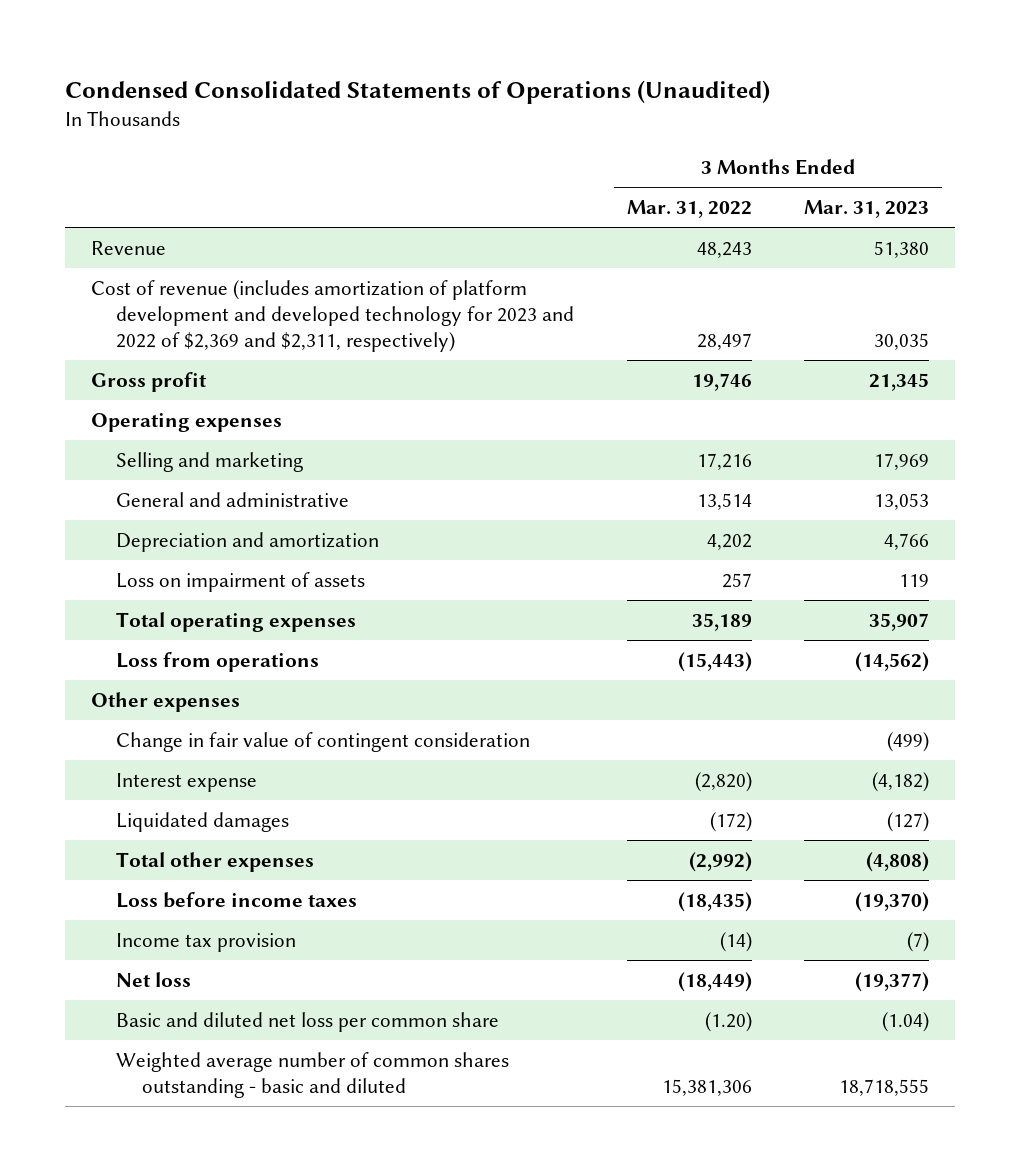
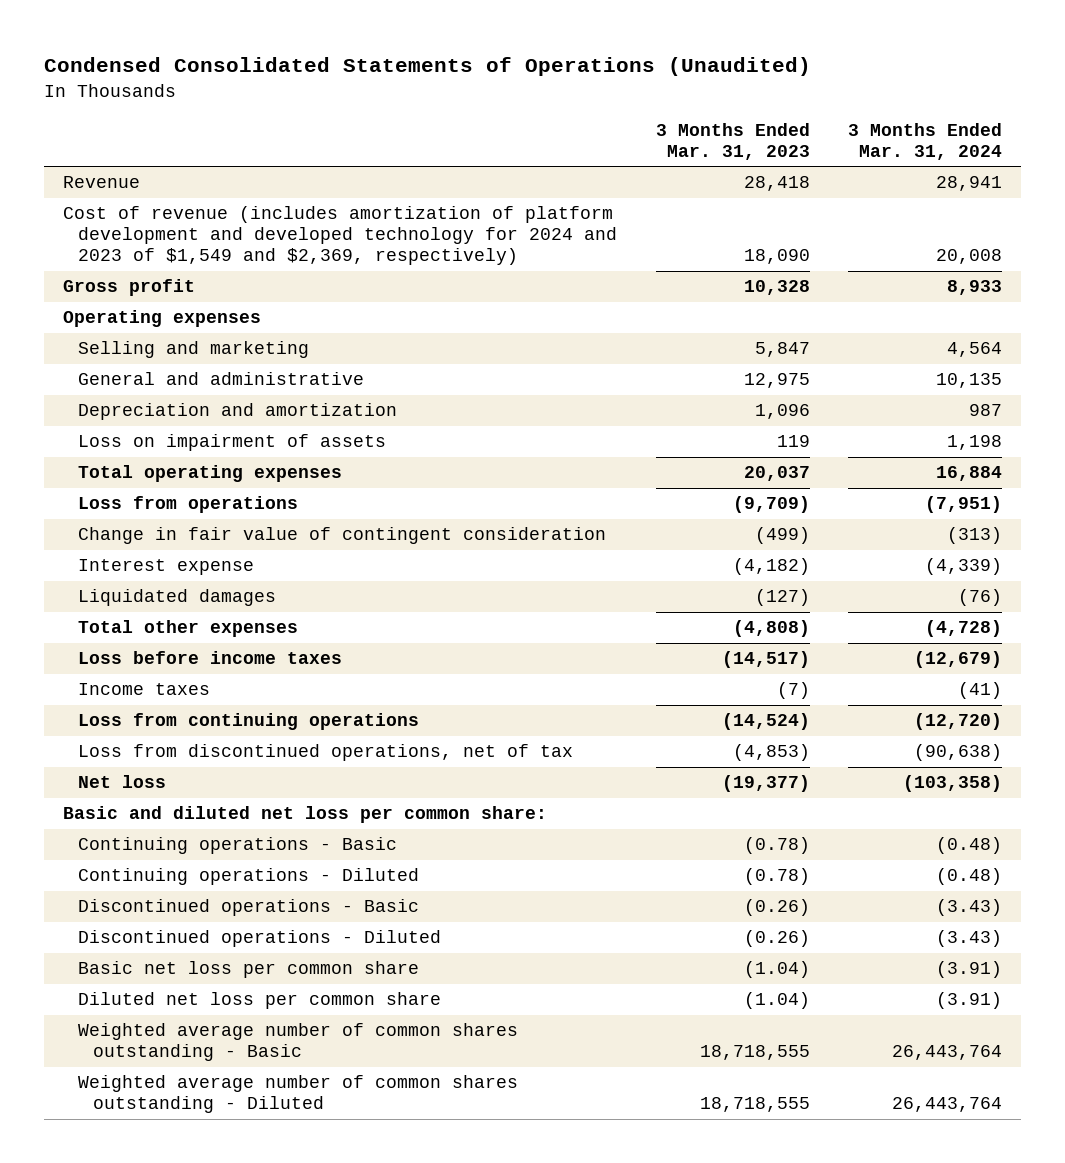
[626,199,752,218] Mar. 31, 2022 -> none
none -> [848,123,1003,161] 3 Months Ended Mar. 31, 2024
[873,240,929,258] 51,380 -> [743,176,810,192] 28,418
[90,279,575,352] Cost of revenue (includes amortization of platform development and developed technology for 2023 and 2022 of $2,369 and $2,311, respectively) -> [63,206,618,266] Cost of revenue (includes amortization of platform development and developed technology for 2024 and 2023 of $1,549 and $2,369, respectively)
[873,332,929,350] 30,035 -> [743,249,810,265] 18,090
[868,372,929,391] 21,345 -> [743,280,810,296] 10,328
[873,452,929,470] 17,969 -> [754,342,810,358] 5,847
[873,492,929,510] 13,053 -> [743,373,810,389] 12,975
[883,532,929,550] 4,766 -> [754,404,810,420] 1,096
[90,691,240,712] Other expenses -> none
[868,612,929,631] 35,907 -> [743,466,810,482] 20,037
[854,651,929,672] (14,562) -> [732,496,810,514] (9,709)
[854,891,929,912] (19,370) -> [721,651,810,669] (14,517)
[116,932,297,952] Income tax provision -> [78,683,211,696] Income taxes
none -> [78,713,420,731] Loss from continuing operations
none -> [78,744,574,762] Loss from discontinued operations, net of tax
none -> [63,806,548,824] Basic and diluted net loss per common share:
none -> [78,837,398,855] Continuing operations - Basic
none -> [78,868,420,886] Continuing operations - Diluted
none -> [78,899,420,917] Discontinued operations - Basic
none -> [78,930,442,948] Discontinued operations - Diluted
[116,1011,500,1032] Basic and diluted net loss per common share -> [78,961,420,979] Basic net loss per common share
none -> [78,992,442,1010] Diluted net loss per common share
[116,1051,510,1098] Weighted average number of common shares outstanding - basic and diluted -> [78,1023,519,1062] Weighted average number of common shares outstanding - Basic
none -> [78,1075,519,1114] Weighted average number of common shares outstanding - Diluted

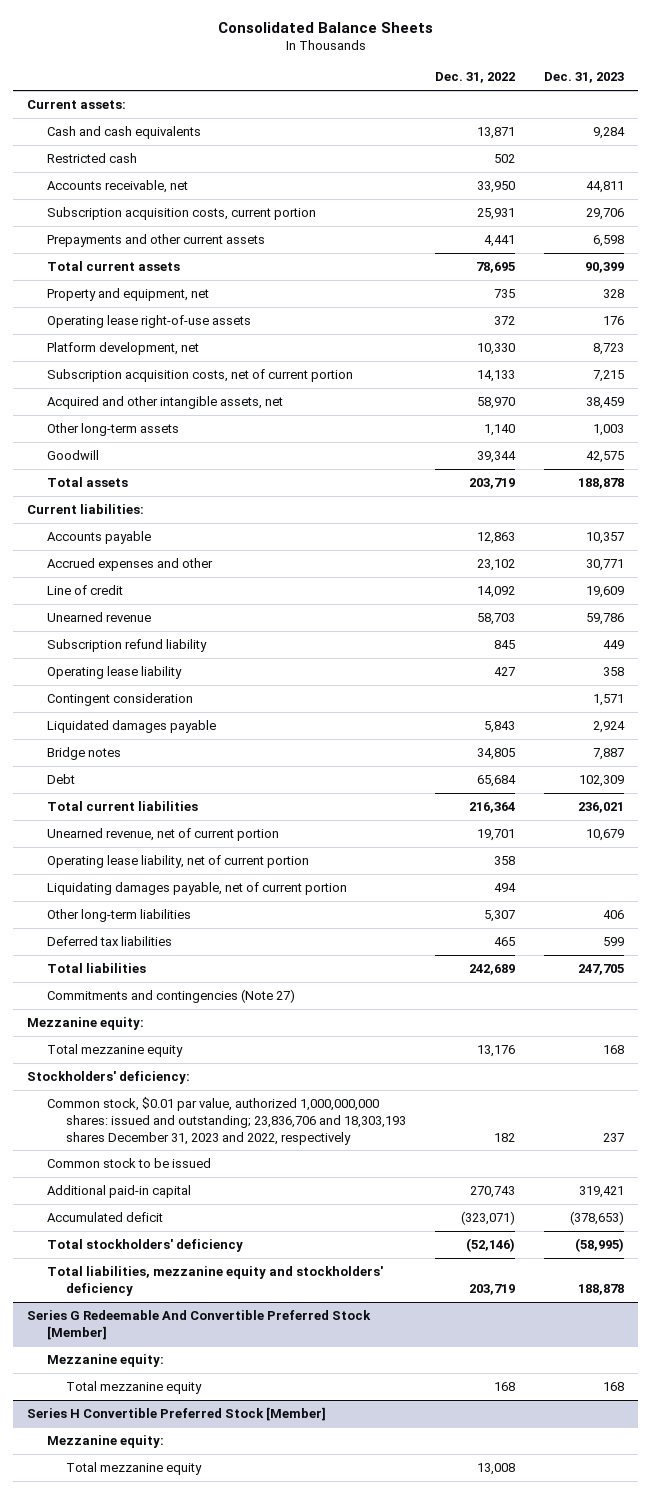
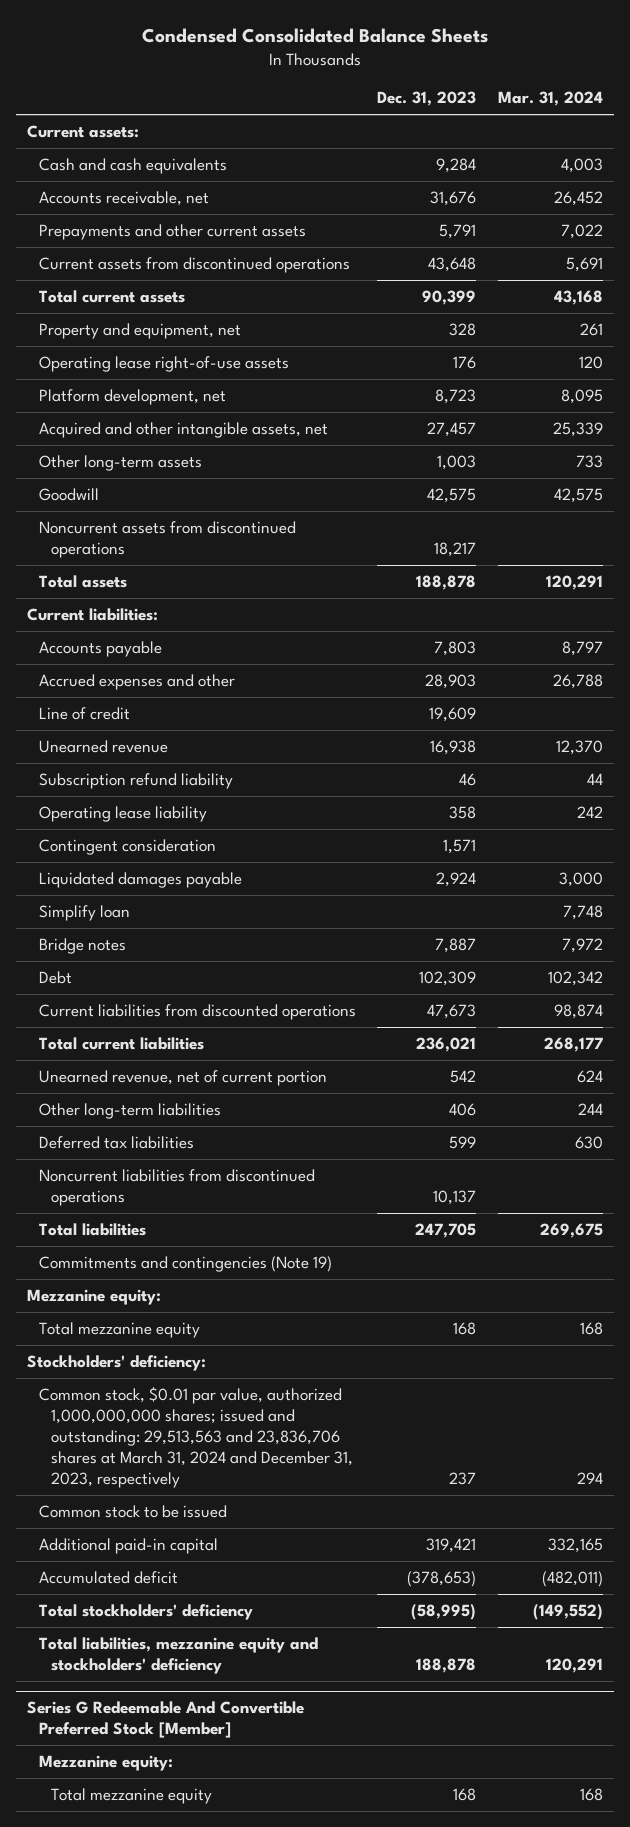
[217,21,433,33] Consolidated Balance Sheets -> [141,27,488,43] Condensed Consolidated Balance Sheets
[435,72,516,84] Dec. 31, 2022 -> none
none -> [497,91,603,107] Mar. 31, 2024
[46,152,137,163] Restricted cash -> none
[46,206,316,220] Subscription acquisition costs, current portion -> none
[585,180,624,193] 44,811 -> [430,190,477,206] 31,676
[592,234,624,247] 6,598 -> [439,223,477,239] 5,791
none -> [38,256,350,273] Current assets from discontinued operations
[46,368,353,382] Subscription acquisition costs, net of current portion -> none
[585,396,624,409] 38,459 -> [427,421,477,437] 27,457
none -> [38,520,296,558] Noncurrent assets from discontinued operations
[585,531,624,544] 10,357 -> [434,640,477,656] 7,803
[585,558,624,571] 30,771 -> [425,673,477,689] 28,903
[585,612,624,625] 59,786 -> [430,739,477,755] 16,938
[602,639,624,649] 449 -> [459,772,477,786] 46
none -> [38,904,130,921] Simplify loan
none -> [38,1003,356,1020] Current liabilities from discounted operations
[46,854,309,868] Operating lease liability, net of current portion -> none
[46,881,347,895] Liquidating damages payable, net of current portion -> none
[585,828,624,841] 10,679 -> [450,1069,477,1083] 542
none -> [38,1168,315,1206] Noncurrent liabilities from discontinued operations
[46,988,295,1003] Commitments and contingencies (Note 27) -> [38,1255,332,1272] Commitments and contingencies (Note 19)
[46,1096,407,1145] Common stock, $0.01 par value, authorized 1,000,000,000 shares: issued and outstanding; 23,836,706 and 18,303,193 shares December 31, 2023 and 2022, respectively -> [38,1385,353,1488] Common stock, $0.01 par value, authorized 1,000,000,000 shares; issued and outstanding: 29,513,563 and 23,836,706 shares at March 31, 2024 and December 31, 2023, respectively
[27,1406,327,1421] Series H Convertible Preferred Stock [Member] -> none
[46,1434,164,1448] Mezzanine equity: -> none
[66,1461,203,1475] Total mezzanine equity -> none

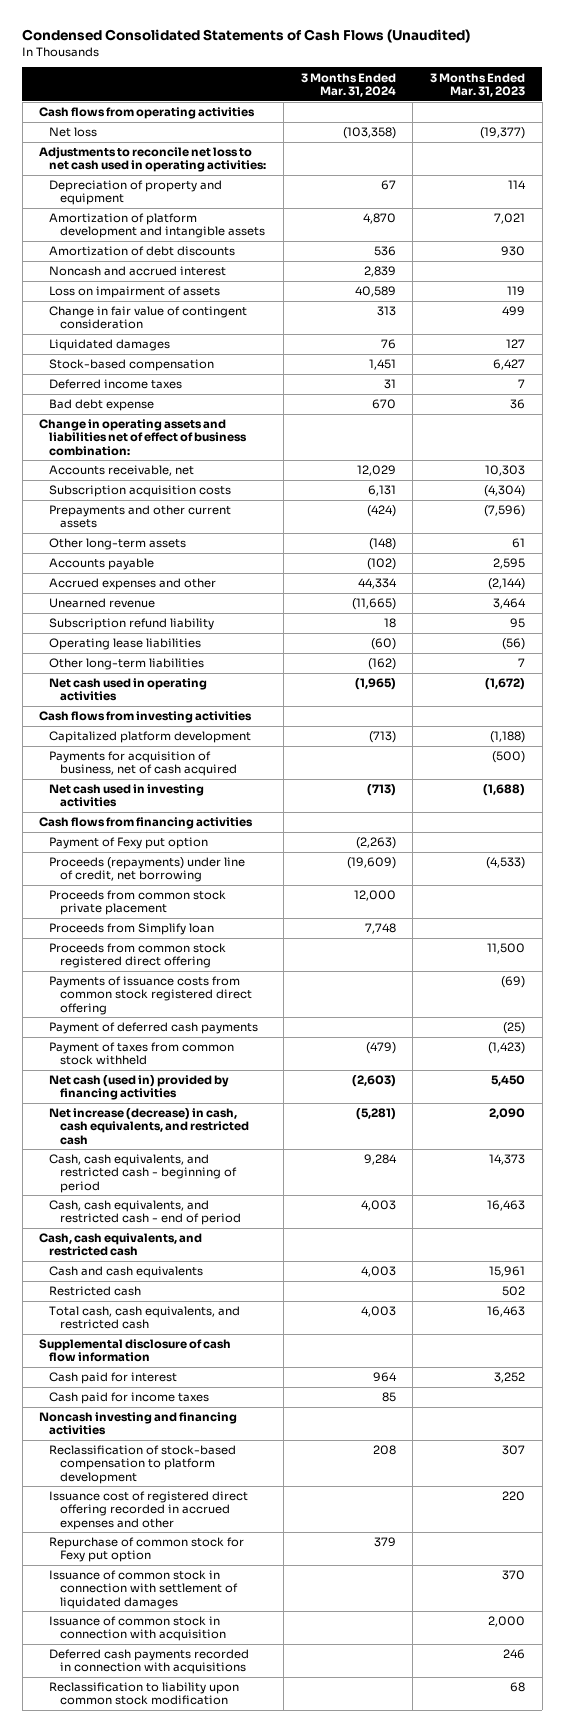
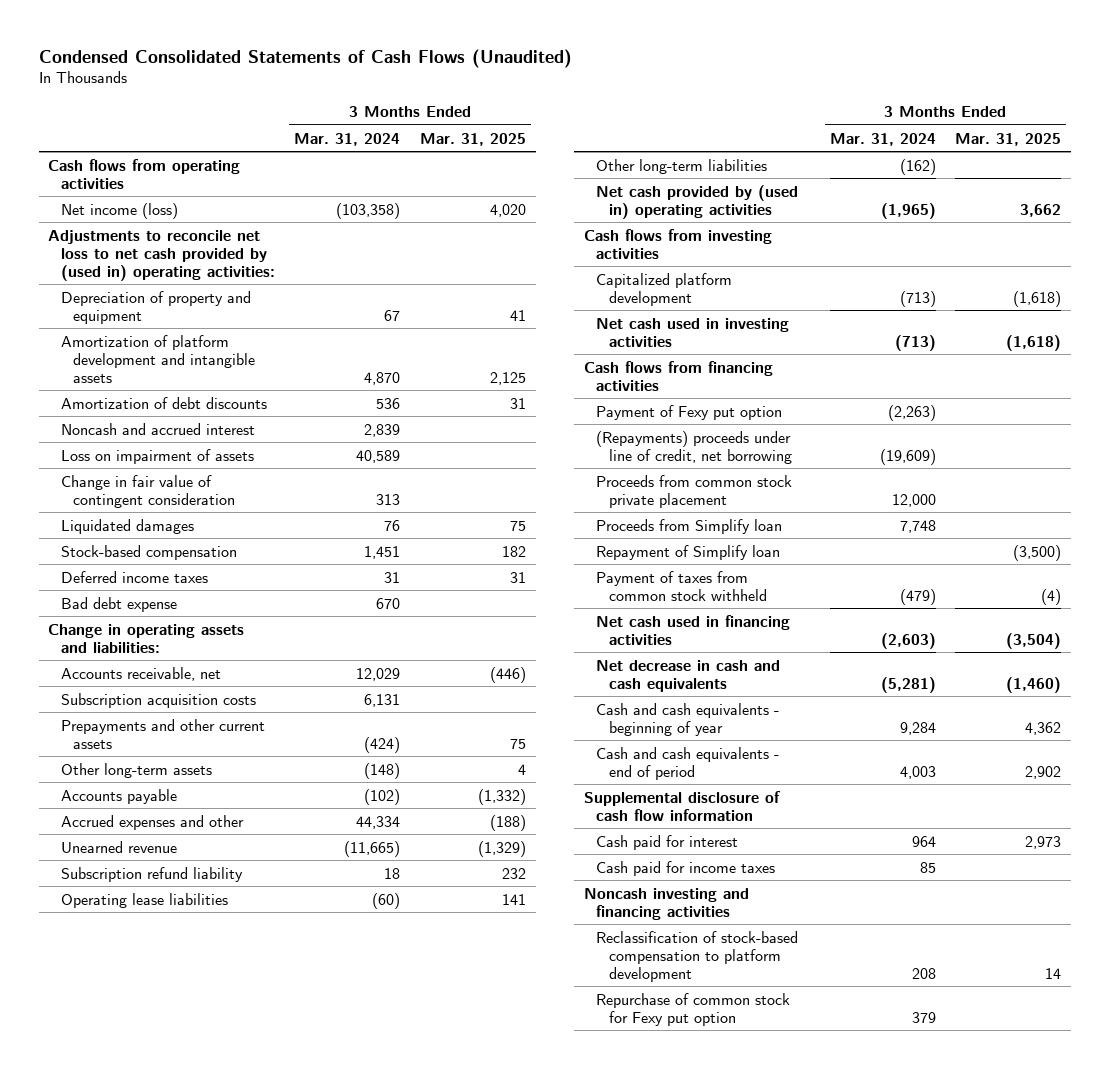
[430,72,526,97] 3 Months Ended Mar. 31, 2023 -> none
none -> [419,132,526,146] Mar. 31, 2025
[49,127,98,138] Net loss -> [60,202,178,219] Net income (loss)
[39,147,267,173] Adjustments to reconcile net loss to net cash used in operating activities: -> [48,229,275,281] Adjustments to reconcile net loss to net cash provided by (used in) operating activities:
[39,419,248,456] Change in operating assets and liabilities net of effect of business combination: -> [48,623,245,653] Change in operating assets and liabilities:
[49,678,208,702] Net cash used in operating activities -> [596,184,799,219] Net cash provided by (used in) operating activities
[49,751,237,777] Payments for acquisition of business, net of cash acquired -> none
[49,857,246,883] Proceeds (repayments) under line of credit, net borrowing -> [596,430,792,464] (Repayments) proceeds under line of credit, net borrowing
[49,943,227,969] Proceeds from common stock registered direct offering -> none
[49,976,252,1015] Payments of issuance costs from common stock registered direct offering -> none
[49,1022,259,1035] Payment of deferred cash payments -> none
none -> [596,544,781,560] Repayment of Simplify loan
[39,1233,203,1257] Cash, cash equivalents, and restricted cash -> none
[49,1266,204,1279] Cash and cash equivalents -> none
[49,1286,142,1297] Restricted cash -> none
[49,1306,241,1330] Total cash, cash equivalents, and restricted cash -> none
[49,1075,230,1101] Net cash (used in) provided by financing activities -> [596,614,791,645] Net cash used in financing activities
[49,1108,249,1145] Net increase (decrease) in cash, cash equivalents, and restricted cash -> [596,659,781,692] Net decrease in cash and cash equivalents
[49,1154,237,1193] Cash, cash equivalents, and restricted cash - beginning of period -> [596,702,780,736] Cash and cash equivalents - beginning of year
[49,1200,241,1226] Cash, cash equivalents, and restricted cash - end of period -> [596,746,780,780] Cash and cash equivalents - end of period
[49,1491,249,1530] Issuance cost of registered direct offering recorded in accrued expenses and other -> none
[49,1570,238,1609] Issuance of common stock in connection with settlement of liquidated damages -> none
[49,1616,226,1642] Issuance of common stock in connection with acquisition -> none
[49,1649,250,1675] Deferred cash payments recorded in connection with acquisitions -> none
[49,1682,240,1706] Reclassification to liability upon common stock modification -> none

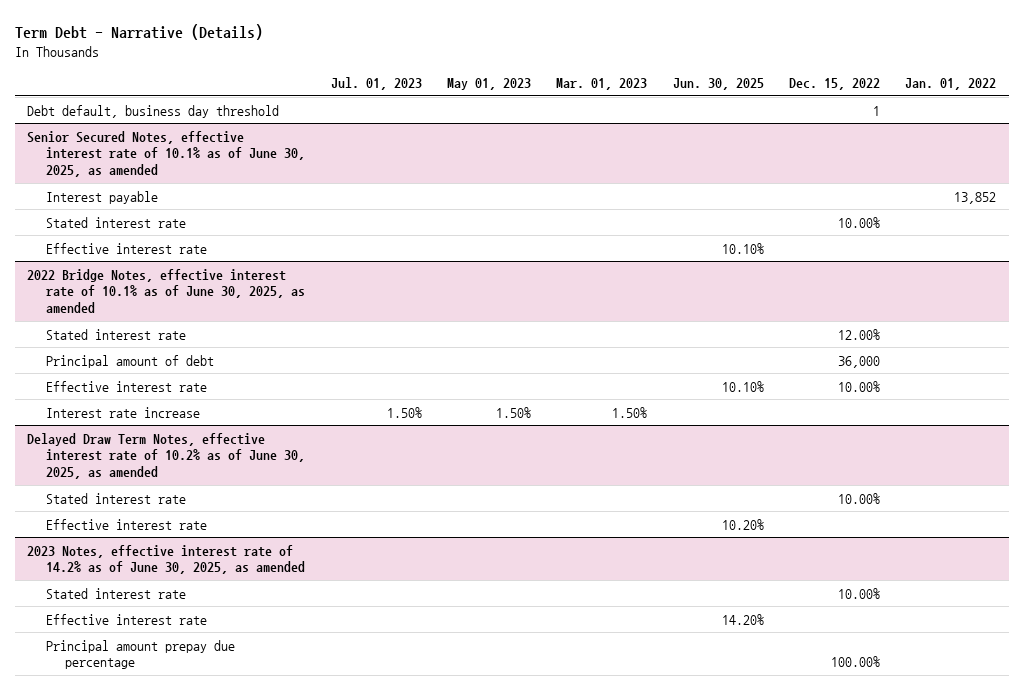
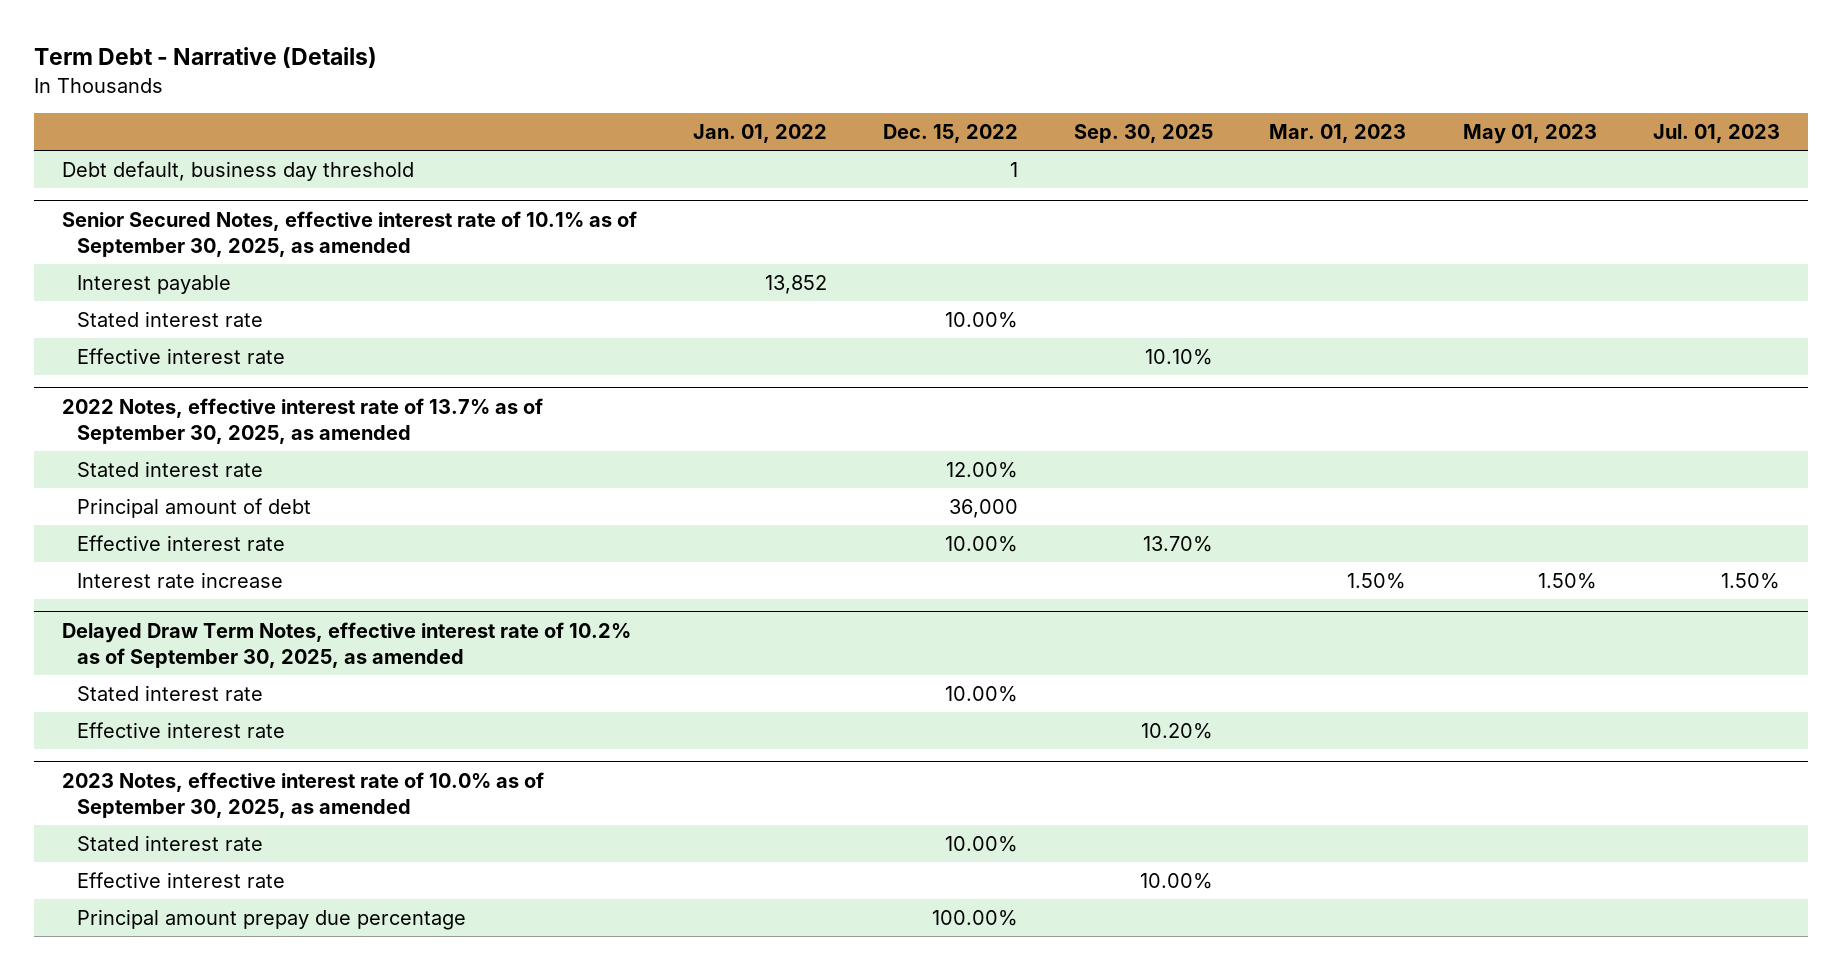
[672,78,764,91] Jun. 30, 2025 -> none
none -> [1074,123,1214,143] Sep. 30, 2025
[27,130,306,178] Senior Secured Notes, effective interest rate of 10.1% as of June 30, 2025, as amended -> [62,210,638,257] Senior Secured Notes, effective interest rate of 10.1% as of September 30, 2025, as amended
[27,268,306,314] 2022 Bridge Notes, effective interest rate of 10.1% as of June 30, 2025, as amended -> [62,397,544,444] 2022 Notes, effective interest rate of 13.7% as of September 30, 2025, as amended
[27,432,306,480] Delayed Draw Term Notes, effective interest rate of 10.2% as of June 30, 2025, as amended -> [62,621,632,668] Delayed Draw Term Notes, effective interest rate of 10.2% as of September 30, 2025, as amended
[27,544,306,575] 2023 Notes, effective interest rate of 14.2% as of June 30, 2025, as amended -> [62,771,545,818] 2023 Notes, effective interest rate of 10.0% as of September 30, 2025, as amended

